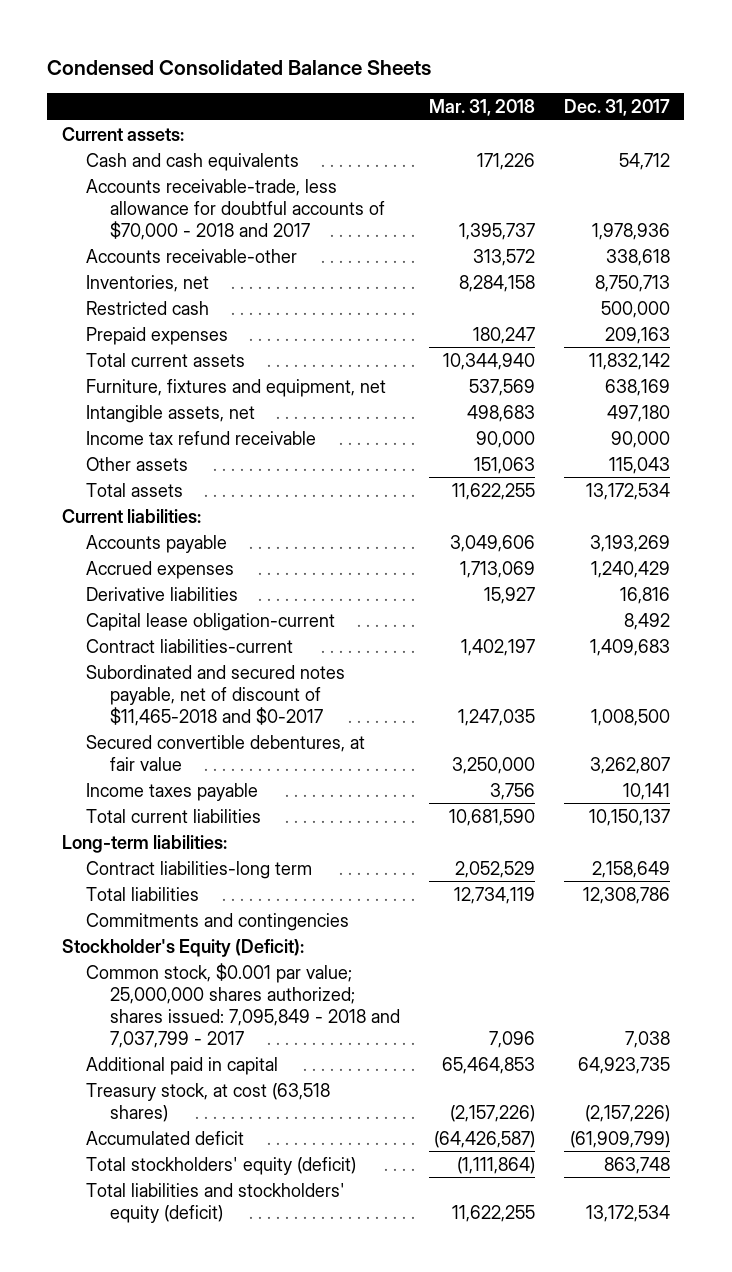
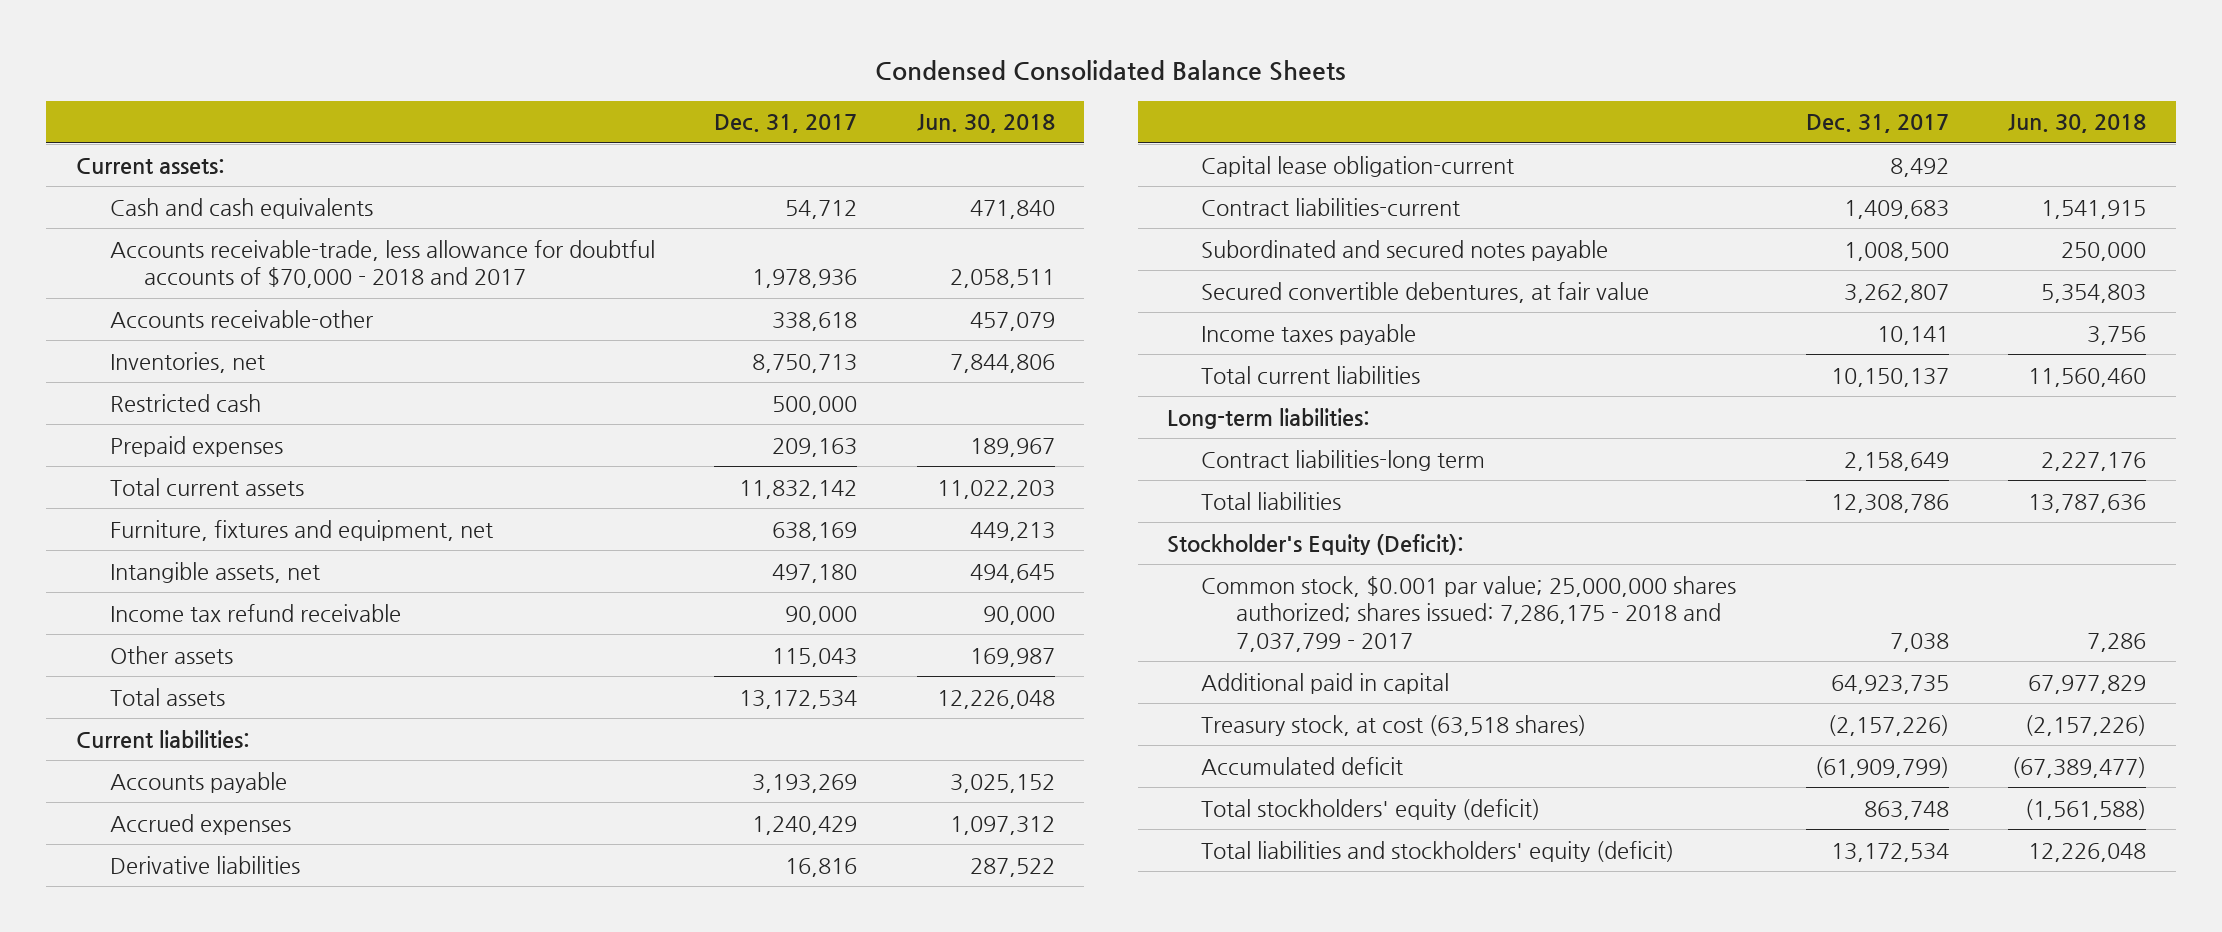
[429,99,536,117] Mar. 31, 2018 -> none
none -> [916,114,1055,134] Jun. 30, 2018
[86,664,346,726] Subordinated and secured notes payable, net of discount of $11,465-2018 and $0-2017 -> [1201,239,1609,261] Subordinated and secured notes payable
[86,912,350,931] Commitments and contingencies -> none
[86,962,401,1048] Common stock, $0.001 par value; 25,000,000 shares authorized; shares issued: 7,095,849 - 2018 and 7,037,799 - 2017 -> [1201,575,1737,652] Common stock, $0.001 par value; 25,000,000 shares authorized; shares issued: 7,286,175 - 2018 and 7,037,799 - 2017

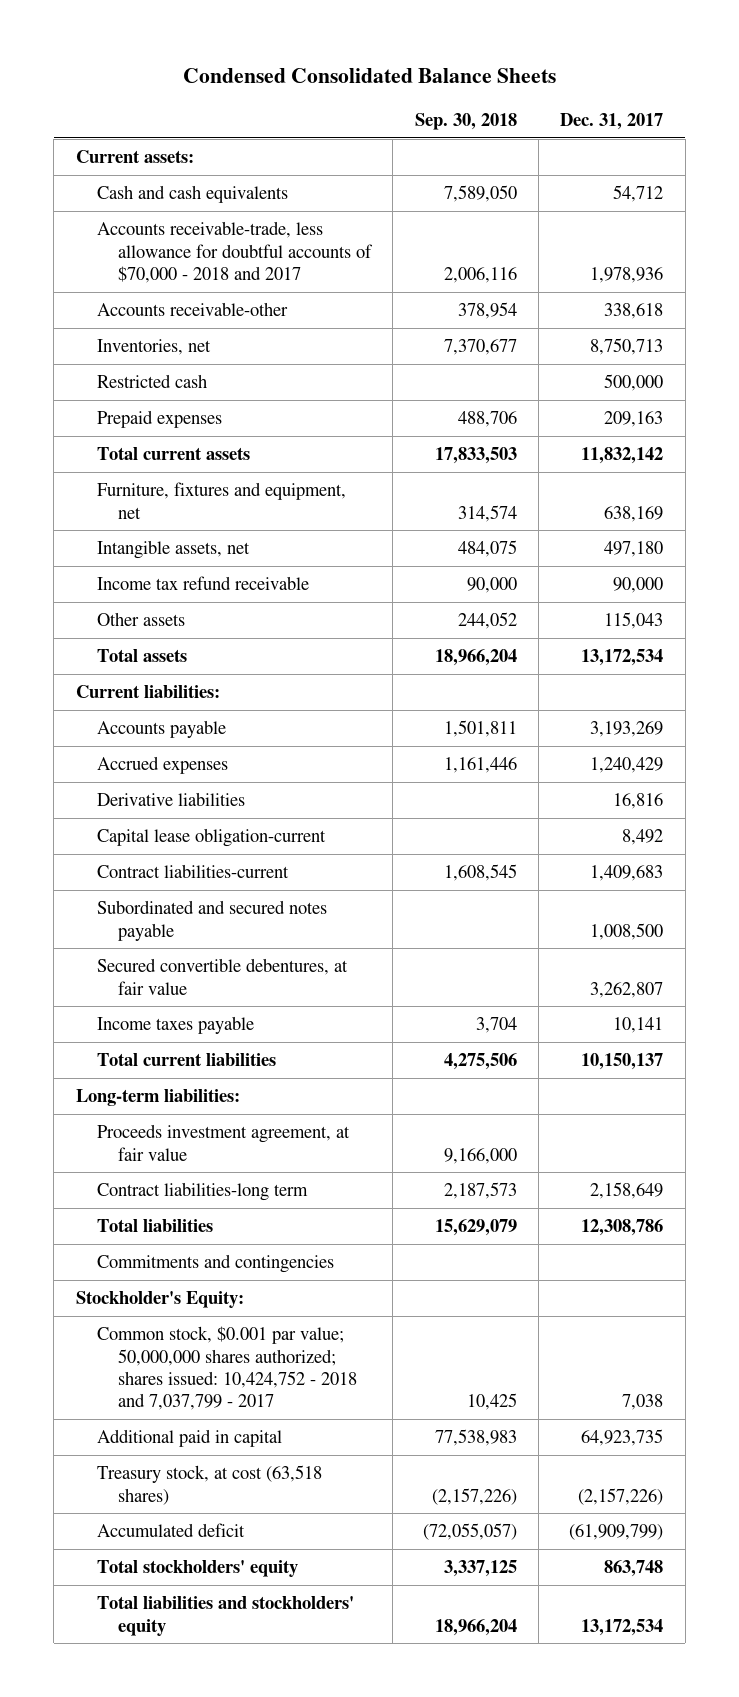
[916,114,1055,134] Jun. 30, 2018 -> none
none -> [414,112,517,130] Sep. 30, 2018
none -> [96,1124,350,1161] Proceeds investment agreement, at fair value
none -> [96,1254,334,1274] Commitments and contingencies
[1167,533,1465,555] Stockholder's Equity (Deficit): -> [75,1291,244,1309] Stockholder's Equity:
[1201,575,1737,652] Common stock, $0.001 par value; 25,000,000 shares authorized; shares issued: 7,286,175 - 2018 and 7,037,799 - 2017 -> [96,1326,357,1411] Common stock, $0.001 par value; 50,000,000 shares authorized; shares issued: 10,424,752 - 2018 and 7,037,799 - 2017
[1201,798,1541,820] Total stockholders' equity (deficit) -> [96,1560,298,1578] Total stockholders' equity
[1201,840,1675,862] Total liabilities and stockholders' equity (deficit) -> [96,1596,354,1636] Total liabilities and stockholders' equity

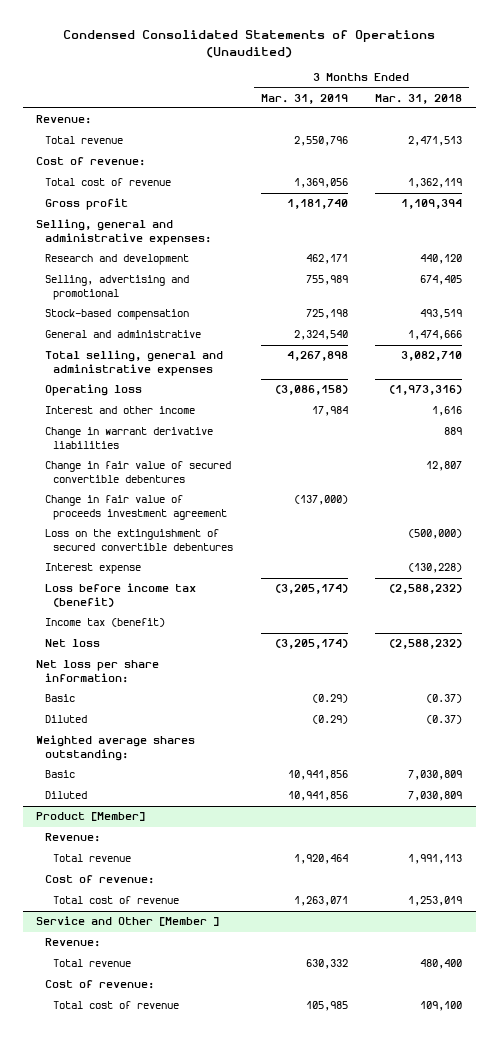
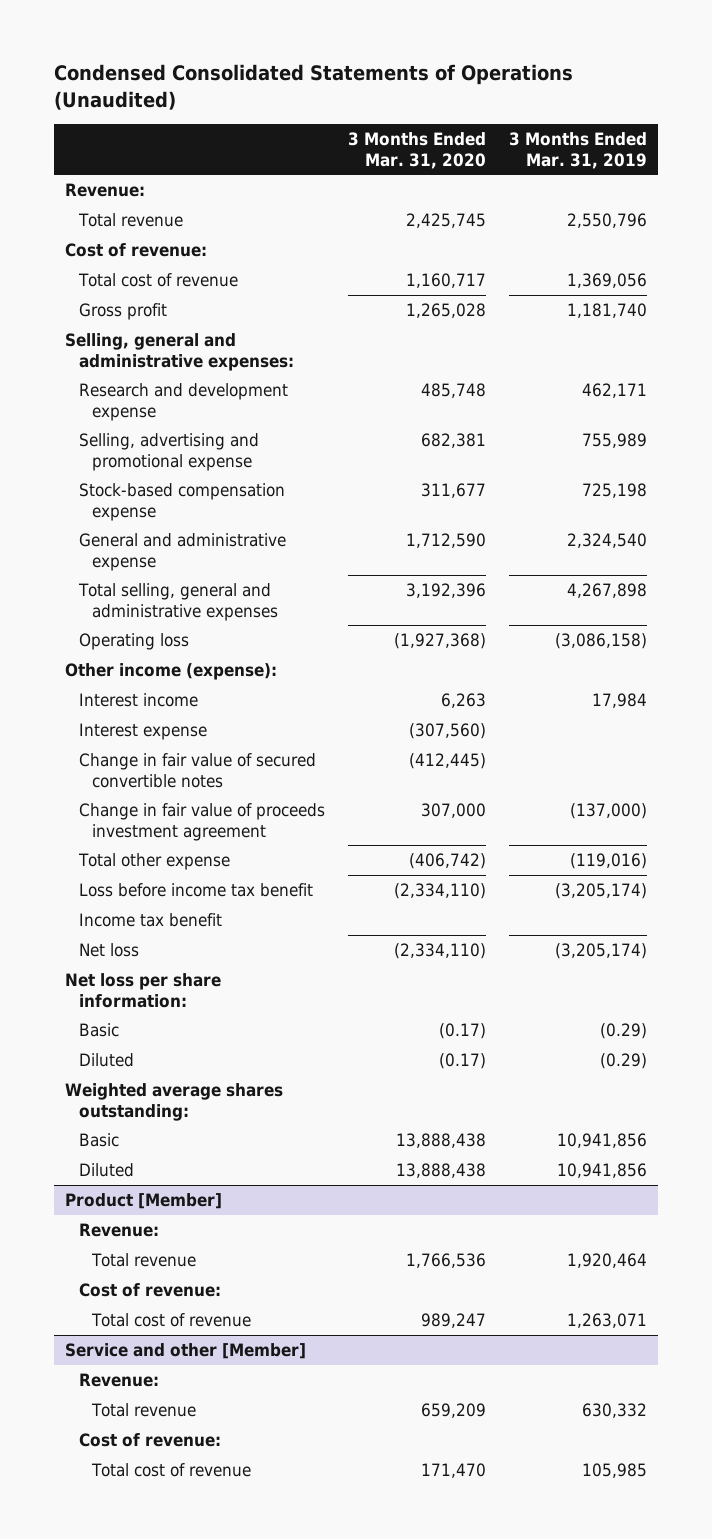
[375,93,463,104] Mar. 31, 2018 -> none
none -> [347,132,486,169] 3 Months Ended Mar. 31, 2020
[44,254,189,266] Research and development -> [78,383,288,421] Research and development expense
[44,275,189,300] Selling, advertising and promotional -> [78,433,259,471] Selling, advertising and promotional expense
[44,309,189,321] Stock-based compensation -> [78,483,285,521] Stock-based compensation expense
[44,330,201,339] General and administrative -> [78,533,286,571] General and administrative expense
[44,427,213,449] Change in warrant derivative liabilities -> none
[44,461,231,483] Change in fair value of secured convertible debentures -> none
[44,529,234,551] Loss on the extinguishment of secured convertible debentures -> none
none -> [65,663,278,681] Other income (expense):
[44,406,195,415] Interest and other income -> [78,693,198,708] Interest income
none -> [78,753,316,788] Change in fair value of secured convertible notes
[44,495,228,520] Change in fair value of proceeds investment agreement -> [78,803,325,841] Change in fair value of proceeds investment agreement
none -> [77,853,230,871] Total other expense
[44,583,196,607] Loss before income tax (benefit) -> [78,883,313,898] Loss before income tax benefit
[44,618,165,628] Income tax (benefit) -> [78,913,222,928] Income tax benefit
[36,916,220,927] Service and Other [Member ] -> [65,1343,307,1360] Service and other [Member]

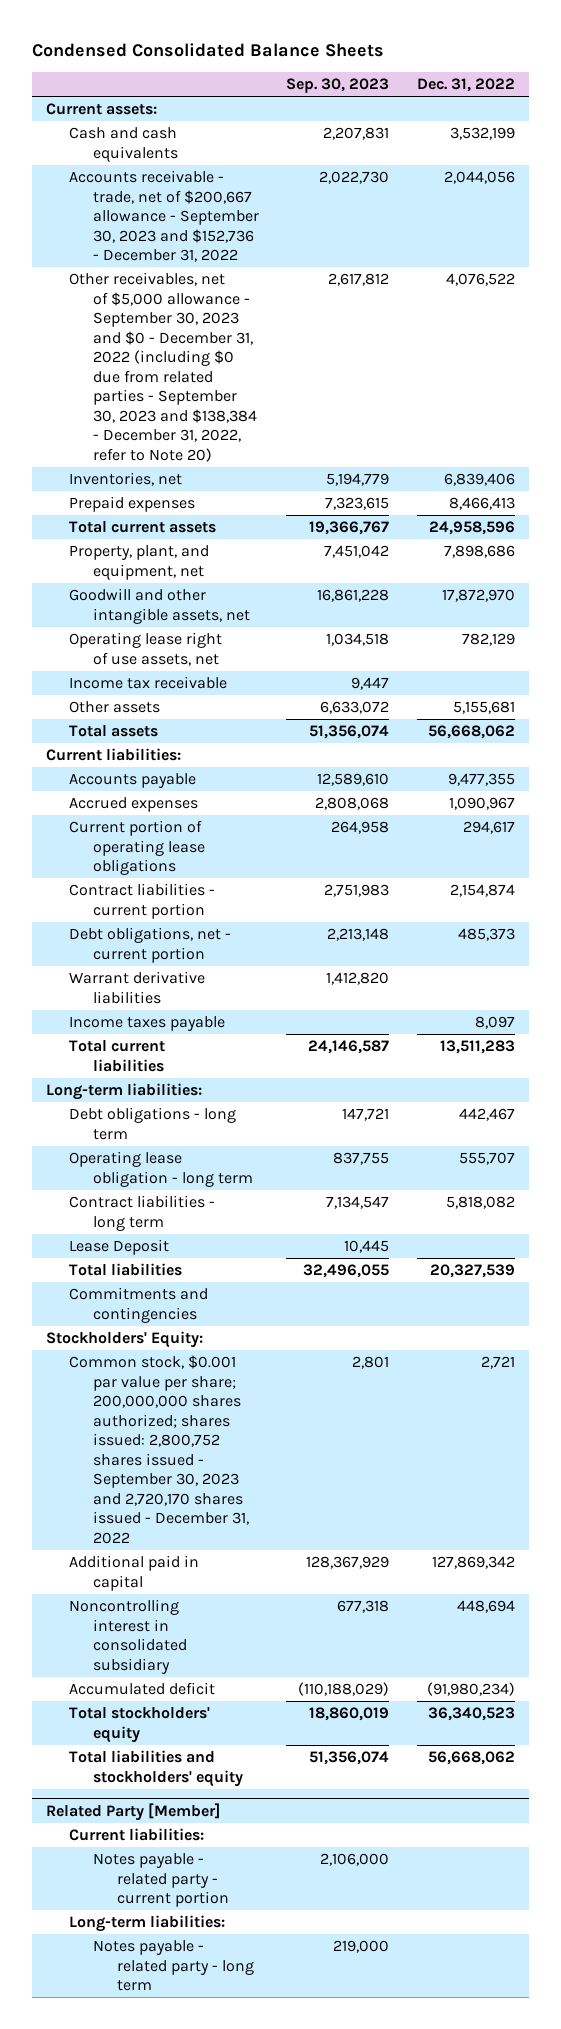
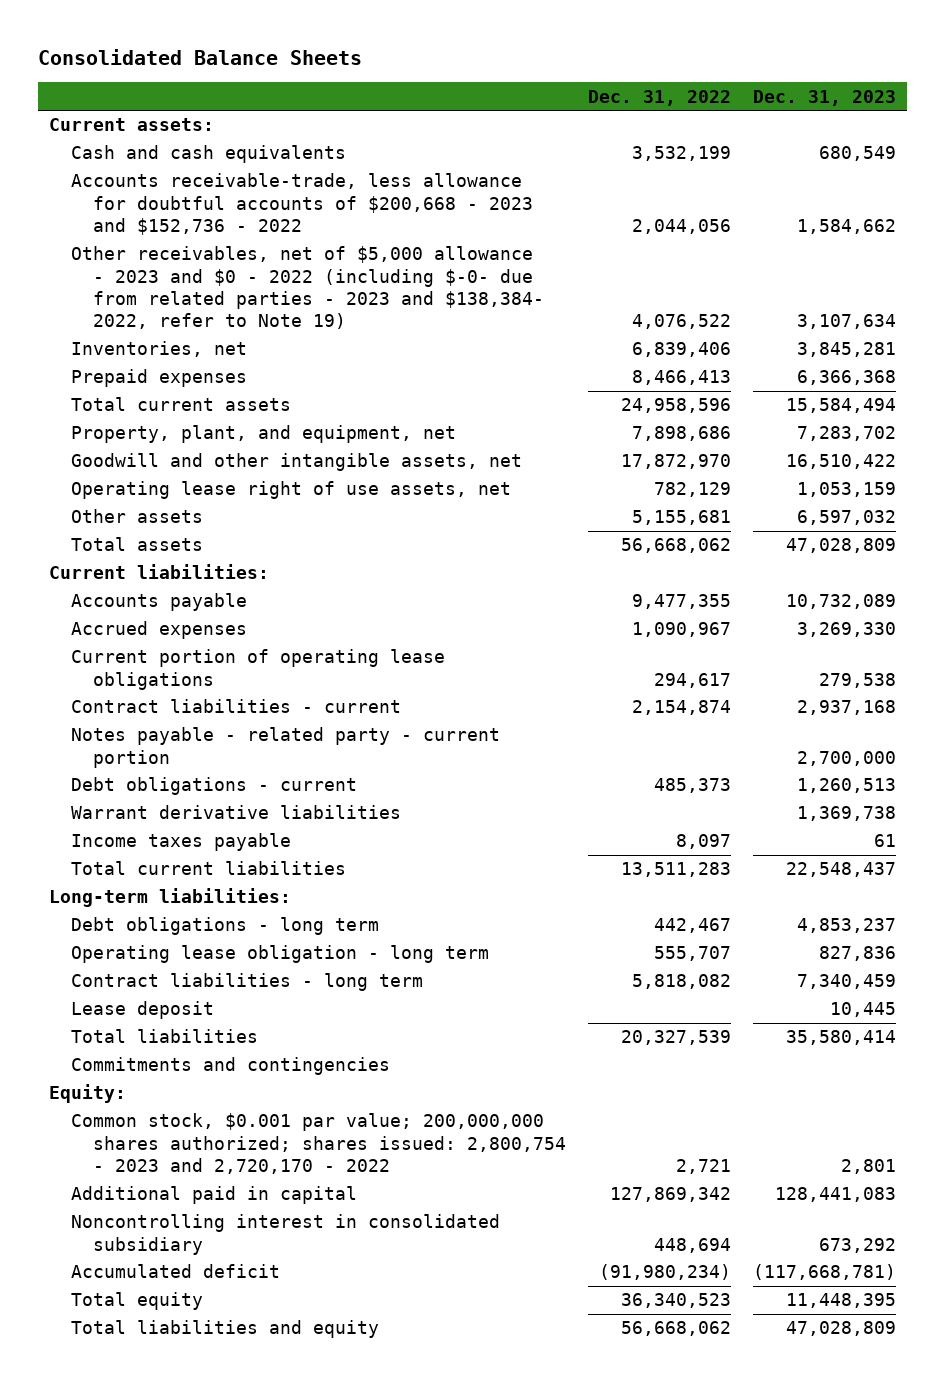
[31,43,384,58] Condensed Consolidated Balance Sheets -> [37,48,362,65] Consolidated Balance Sheets
[286,78,390,94] Sep. 30, 2023 -> none
none -> [752,89,896,106] Dec. 31, 2023
[69,170,259,263] Accounts receivable - trade, net of $200,667 allowance - September 30, 2023 and $152,736 - December 31, 2022 -> [70,173,533,235] Accounts receivable-trade, less allowance for doubtful accounts of $200,668 - 2023 and $152,736 - 2022
[69,272,257,462] Other receivables, net of $5,000 allowance - September 30, 2023 and $0 - December 31, 2022 (including $0 due from related parties - September 30, 2023 and $138,384 - December 31, 2022, refer to Note 20) -> [70,246,544,330] Other receivables, net of $5,000 allowance - 2023 and $0 - 2022 (including $-0- due from related parties - 2023 and $138,384- 2022, refer to Note 19)
[69,676,228,690] Income tax receivable -> none
[69,883,216,919] Contract liabilities - current portion -> [70,699,401,714] Contract liabilities - current
none -> [70,727,500,768] Notes payable - related party - current portion
[69,927,232,963] Debt obligations, net - current portion -> [70,777,357,796] Debt obligations - current
[69,1239,170,1256] Lease Deposit -> [70,1001,214,1020] Lease deposit
[45,1331,203,1349] Stockholders' Equity: -> [48,1084,126,1104] Equity:
[69,1355,249,1544] Common stock, $0.001 par value per share; 200,000,000 shares authorized; shares issued: 2,800,752 shares issued - September 30, 2023 and 2,720,170 shares issued - December 31, 2022 -> [70,1113,566,1174] Common stock, $0.001 par value; 200,000,000 shares authorized; shares issued: 2,800,754 - 2023 and 2,720,170 - 2022
[45,1802,220,1821] Related Party [Member] -> none
[69,1828,205,1842] Current liabilities: -> none
[92,1853,229,1908] Notes payable - related party - current portion -> none
[69,1915,226,1933] Long-term liabilities: -> none
[92,1940,254,1992] Notes payable - related party - long term -> none
[69,1707,211,1743] Total stockholders' equity -> [70,1292,203,1311] Total equity
[69,1750,243,1787] Total liabilities and stockholders' equity -> [70,1320,379,1339] Total liabilities and equity

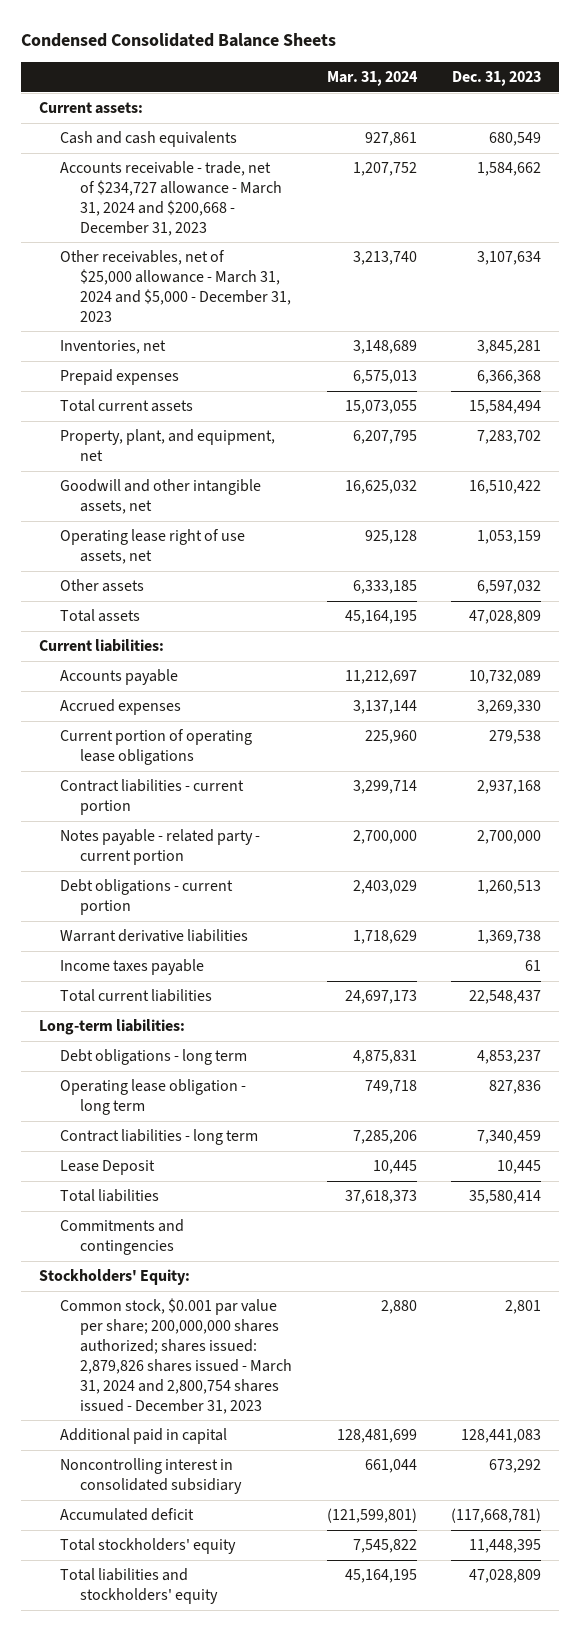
[37,48,362,65] Consolidated Balance Sheets -> [21,33,337,48] Condensed Consolidated Balance Sheets
[587,89,731,106] Dec. 31, 2022 -> none
none -> [326,70,418,86] Mar. 31, 2024
[70,173,533,235] Accounts receivable-trade, less allowance for doubtful accounts of $200,668 - 2023 and $152,736 - 2022 -> [59,161,283,236] Accounts receivable - trade, net of $234,727 allowance - March 31, 2024 and $200,668 - December 31, 2023
[70,246,544,330] Other receivables, net of $5,000 allowance - 2023 and $0 - 2022 (including $-0- due from related parties - 2023 and $138,384- 2022, refer to Note 19) -> [59,250,292,322] Other receivables, net of $25,000 allowance - March 31, 2024 and $5,000 - December 31, 2023
[70,699,401,714] Contract liabilities - current -> [59,779,244,815] Contract liabilities - current portion
[70,777,357,796] Debt obligations - current -> [59,879,233,915] Debt obligations - current portion
[70,1001,214,1020] Lease deposit -> [59,1160,155,1176] Lease Deposit
[48,1084,126,1104] Equity: -> [38,1269,190,1286] Stockholders' Equity:
[70,1113,566,1174] Common stock, $0.001 par value; 200,000,000 shares authorized; shares issued: 2,800,754 - 2023 and 2,720,170 - 2022 -> [59,1298,293,1414] Common stock, $0.001 par value per share; 200,000,000 shares authorized; shares issued: 2,879,826 shares issued - March 31, 2024 and 2,800,754 shares issued - December 31, 2023
[70,1292,203,1311] Total equity -> [59,1538,236,1555] Total stockholders' equity
[70,1320,379,1339] Total liabilities and equity -> [59,1568,219,1604] Total liabilities and stockholders' equity

